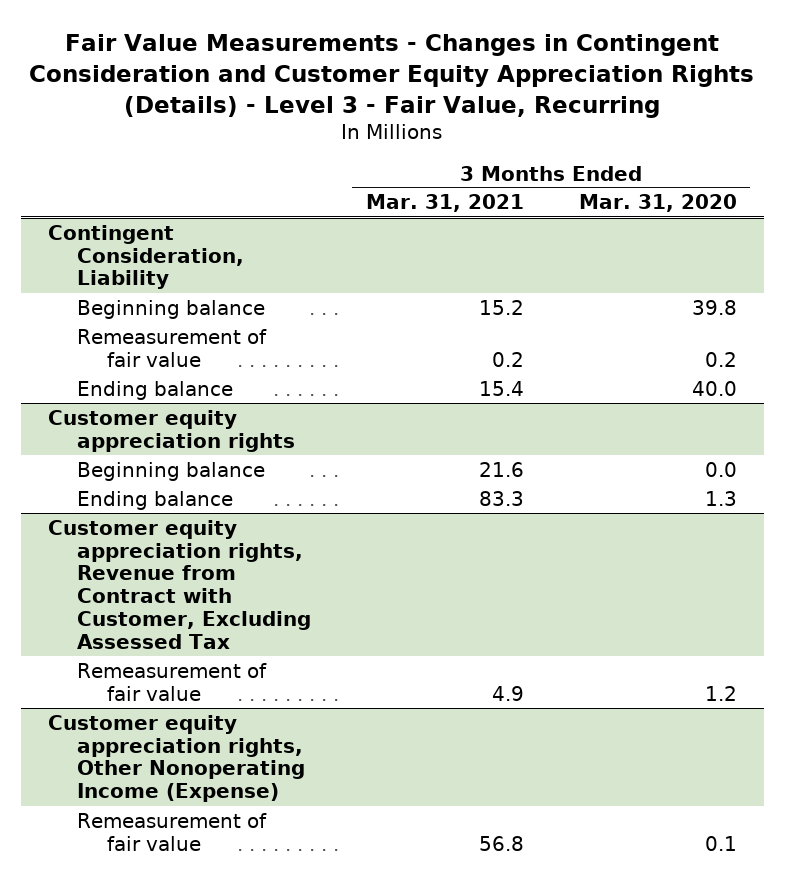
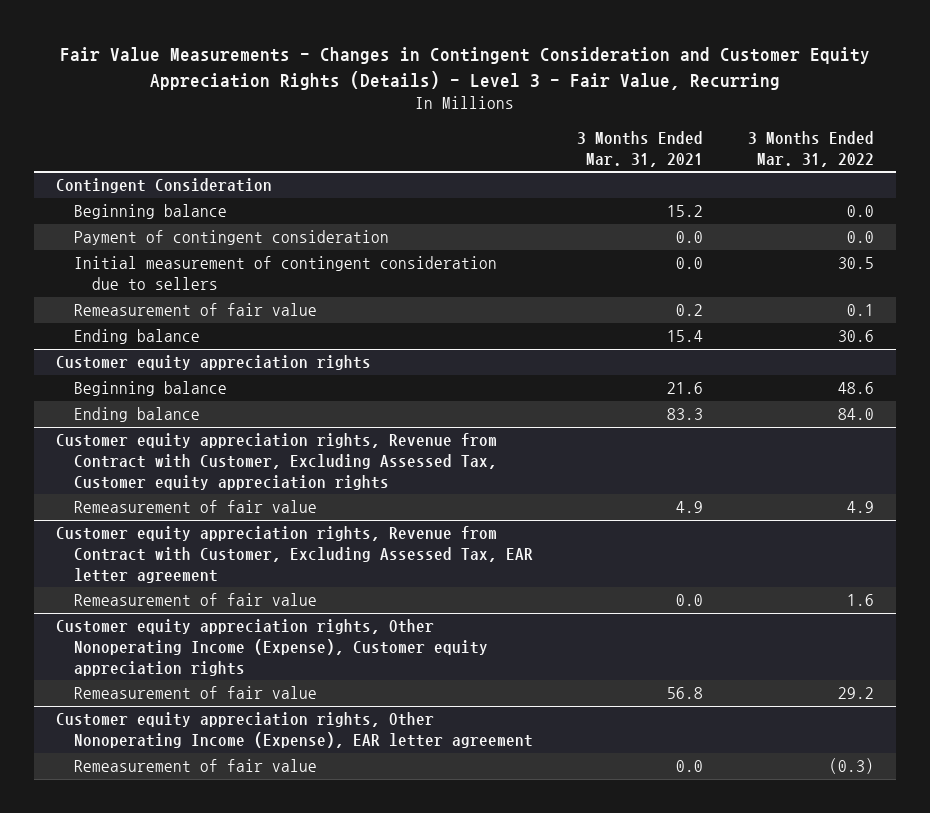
[578,194,737,213] Mar. 31, 2020 -> none
none -> [747,131,874,167] 3 Months Ended Mar. 31, 2022
[47,224,245,290] Contingent Consideration, Liability -> [56,178,273,194] Contingent Consideration
none -> [73,230,389,246] Payment of contingent consideration
none -> [73,256,497,291] Initial measurement of contingent consideration due to sellers
[47,519,312,650] Customer equity appreciation rights, Revenue from Contract with Customer, Excluding Assessed Tax -> [56,433,498,490] Customer equity appreciation rights, Revenue from Contract with Customer, Excluding Assessed Tax, Customer equity appreciation rights
none -> [56,526,533,583] Customer equity appreciation rights, Revenue from Contract with Customer, Excluding Assessed Tax, EAR letter agreement
none -> [73,593,317,607] Remeasurement of fair value
[47,714,306,803] Customer equity appreciation rights, Other Nonoperating Income (Expense) -> [56,619,488,676] Customer equity appreciation rights, Other Nonoperating Income (Expense), Customer equity appreciation rights
none -> [56,712,533,749] Customer equity appreciation rights, Other Nonoperating Income (Expense), EAR letter agreement
none -> [73,759,317,773] Remeasurement of fair value

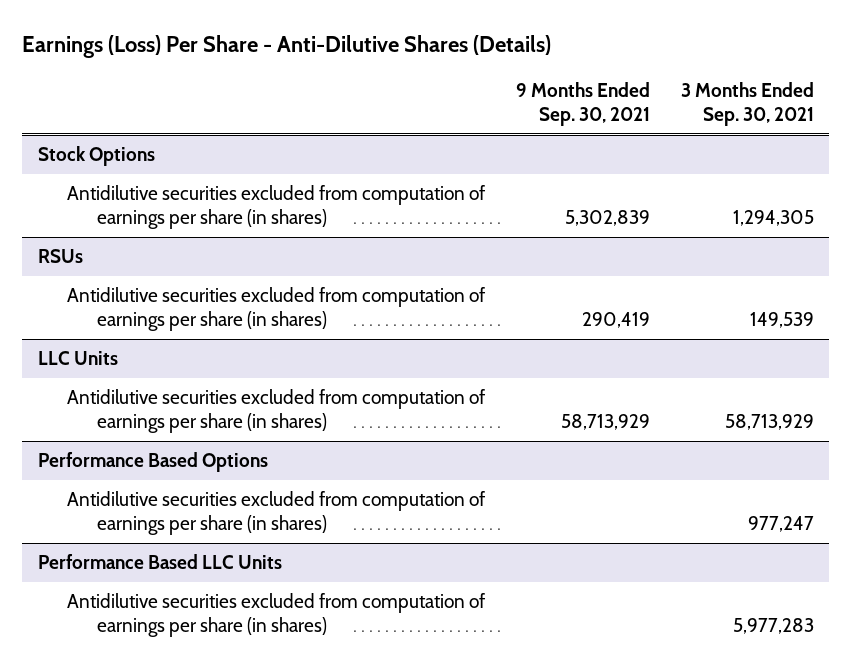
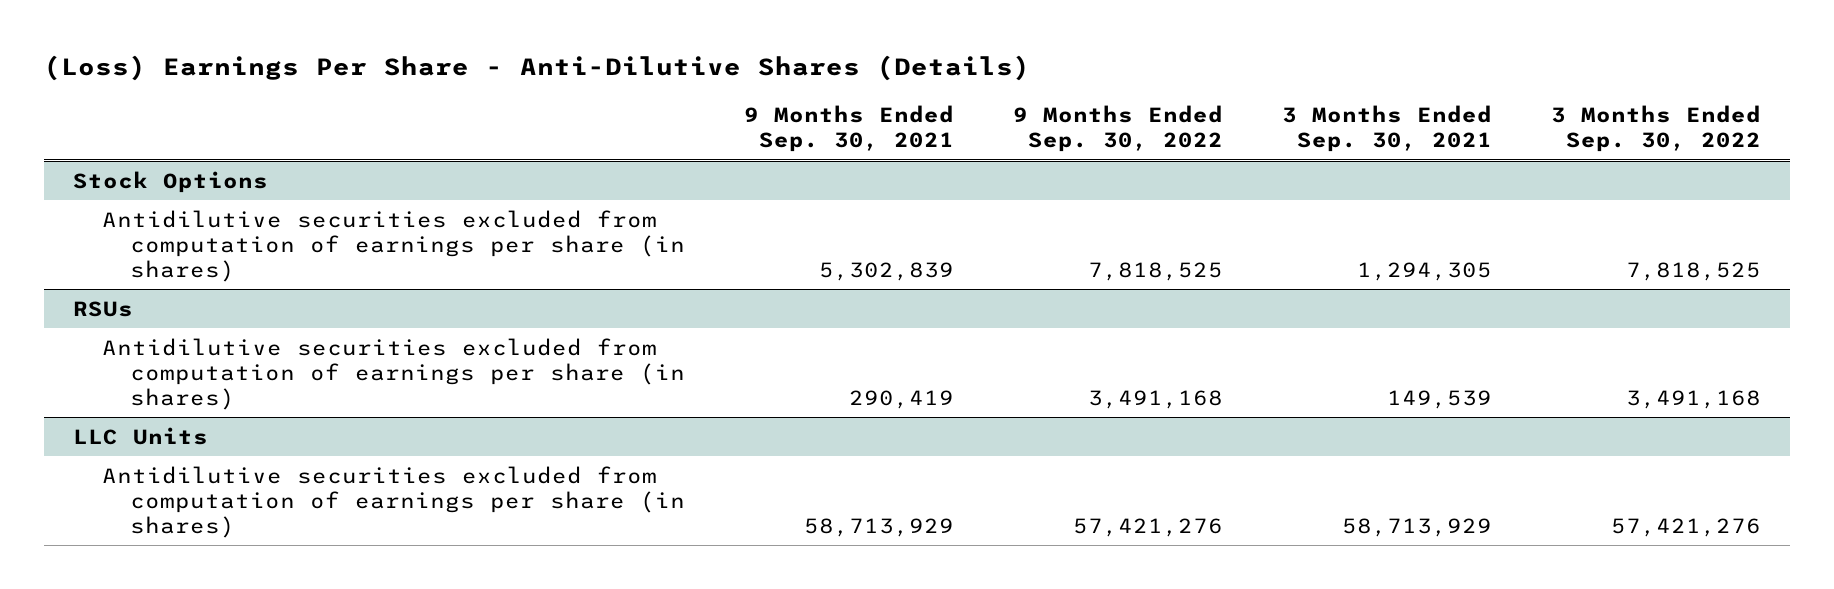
[22,35,552,59] Earnings (Loss) Per Share - Anti-Dilutive Shares (Details) -> [43,55,1030,82] (Loss) Earnings Per Share - Anti-Dilutive Shares (Details)
none -> [1012,105,1223,153] 9 Months Ended Sep. 30, 2022
none -> [1550,105,1761,153] 3 Months Ended Sep. 30, 2022
[37,452,268,473] Performance Based Options -> none
[67,491,487,535] Antidilutive securities excluded from computation of earnings per share (in shares) -> none
[37,554,282,570] Performance Based LLC Units -> none
[67,593,487,637] Antidilutive securities excluded from computation of earnings per share (in shares) -> none

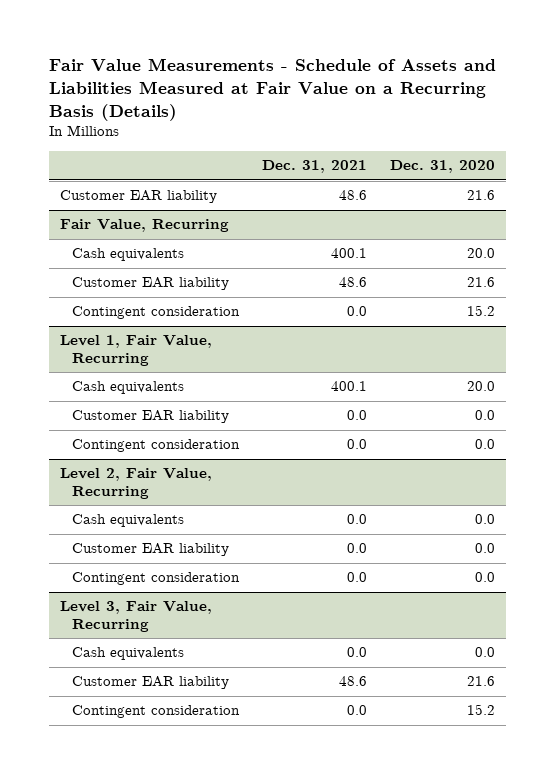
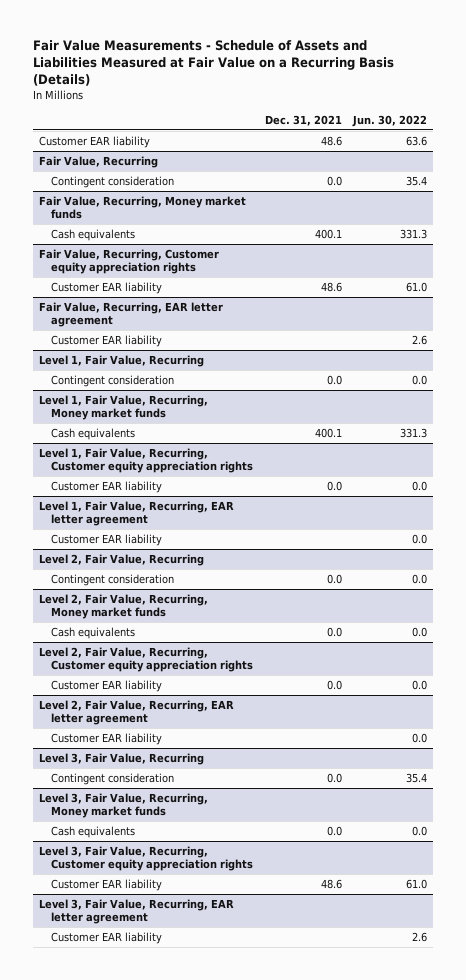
[389,160,495,174] Dec. 31, 2020 -> none
none -> [352,114,428,127] Jun. 30, 2022
[72,306,241,320] Contingent consideration -> [50,175,174,188] Contingent consideration
none -> [38,195,246,220] Fair Value, Recurring, Money market funds
none -> [38,248,219,275] Fair Value, Recurring, Customer equity appreciation rights
none -> [38,301,223,328] Fair Value, Recurring, EAR letter agreement
none -> [50,334,162,347] Customer EAR liability
[72,439,241,453] Contingent consideration -> [50,374,174,387] Contingent consideration
none -> [38,394,208,421] Level 1, Fair Value, Recurring, Money market funds
none -> [38,447,253,474] Level 1, Fair Value, Recurring, Customer equity appreciation rights
none -> [38,500,234,527] Level 1, Fair Value, Recurring, EAR letter agreement
none -> [50,533,162,546] Customer EAR liability
[72,572,241,586] Contingent consideration -> [50,573,174,586] Contingent consideration
none -> [38,593,208,620] Level 2, Fair Value, Recurring, Money market funds
none -> [38,646,253,673] Level 2, Fair Value, Recurring, Customer equity appreciation rights
none -> [38,699,234,726] Level 2, Fair Value, Recurring, EAR letter agreement
none -> [50,732,162,745] Customer EAR liability
[72,705,241,719] Contingent consideration -> [50,772,174,785] Contingent consideration
none -> [38,792,208,819] Level 3, Fair Value, Recurring, Money market funds
none -> [38,845,253,872] Level 3, Fair Value, Recurring, Customer equity appreciation rights
none -> [38,898,234,925] Level 3, Fair Value, Recurring, EAR letter agreement
none -> [50,931,162,944] Customer EAR liability

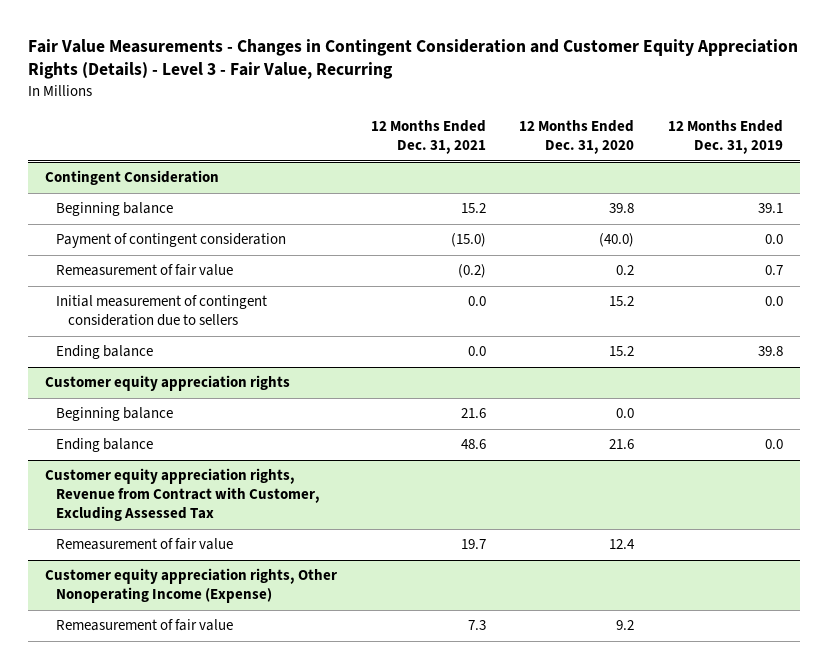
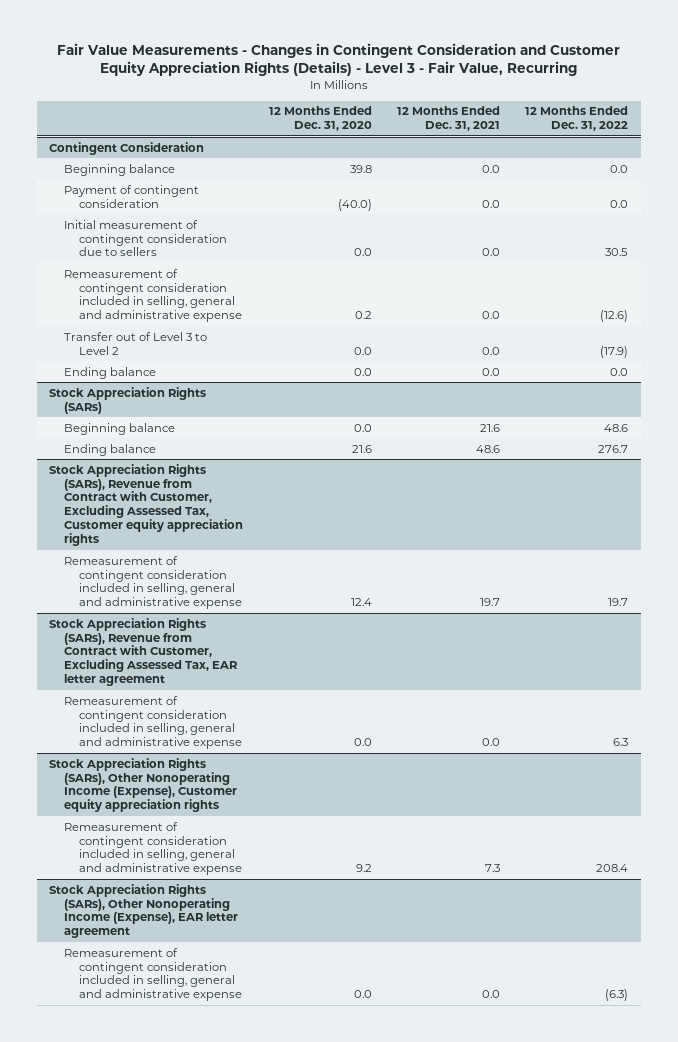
[667,120,783,155] 12 Months Ended Dec. 31, 2019 -> none
none -> [525,106,629,132] 12 Months Ended Dec. 31, 2022
[56,264,234,277] Remeasurement of fair value -> none
[460,203,486,214] 15.2 -> [481,164,500,173] 0.0
[450,233,486,248] (15.0) -> [481,199,500,208] 0.0
[609,296,635,307] 15.2 -> [353,248,372,257] 0.0
none -> [64,268,242,323] Remeasurement of contingent consideration included in selling, general and administrative expense
none -> [64,331,208,355] Transfer out of Level 3 to Level 2
[609,346,635,357] 15.2 -> [353,367,372,376] 0.0
[45,375,291,392] Customer equity appreciation rights -> [49,386,207,414] Stock Appreciation Rights (SARs)
[45,468,321,522] Customer equity appreciation rights, Revenue from Contract with Customer, Excluding Assessed Tax -> [49,463,244,547] Stock Appreciation Rights (SARs), Revenue from Contract with Customer, Excluding Assessed Tax, Customer equity appreciation rights
[56,538,234,551] Remeasurement of fair value -> [64,555,242,610] Remeasurement of contingent consideration included in selling, general and administrative expense
none -> [49,617,239,687] Stock Appreciation Rights (SARs), Revenue from Contract with Customer, Excluding Assessed Tax, EAR letter agreement
none -> [64,695,242,750] Remeasurement of contingent consideration included in selling, general and administrative expense
[45,568,338,604] Customer equity appreciation rights, Other Nonoperating Income (Expense) -> [49,757,238,813] Stock Appreciation Rights (SARs), Other Nonoperating Income (Expense), Customer equity appreciation rights
[56,619,234,632] Remeasurement of fair value -> [64,821,242,876] Remeasurement of contingent consideration included in selling, general and administrative expense
none -> [49,883,239,939] Stock Appreciation Rights (SARs), Other Nonoperating Income (Expense), EAR letter agreement
none -> [64,947,242,1002] Remeasurement of contingent consideration included in selling, general and administrative expense

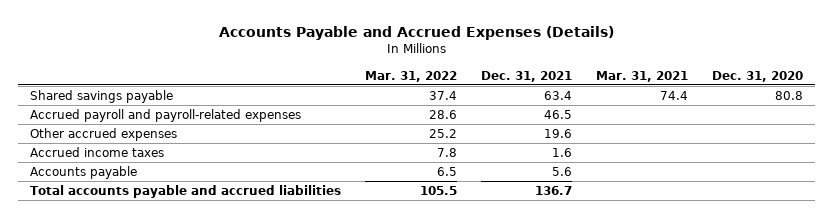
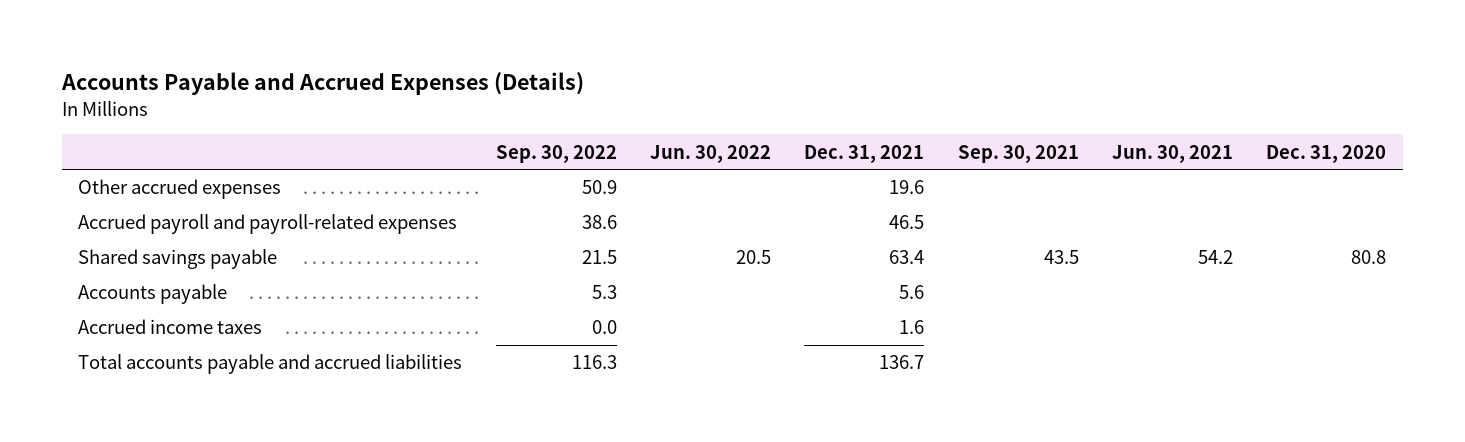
[365,70,458,82] Mar. 31, 2022 -> none
[596,70,689,82] Mar. 31, 2021 -> none
none -> [495,144,617,163] Sep. 30, 2022
none -> [649,144,771,163] Jun. 30, 2022
none -> [957,144,1079,163] Sep. 30, 2021
none -> [1111,144,1233,163] Jun. 30, 2021
[30,109,302,123] Accrued payroll and payroll-related expenses -> [78,214,458,235] Accrued payroll and payroll-related expenses
[30,90,174,104] Shared savings payable -> [78,249,278,270] Shared savings payable
[30,147,165,158] Accrued income taxes -> [78,319,263,335] Accrued income taxes

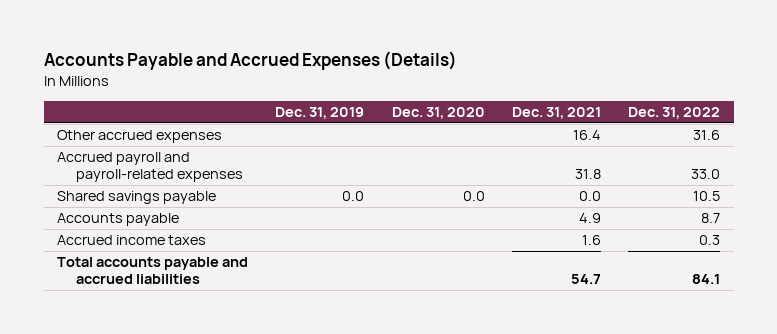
[495,144,617,163] Sep. 30, 2022 -> none
[649,144,771,163] Jun. 30, 2022 -> none
[957,144,1079,163] Sep. 30, 2021 -> none
[1111,144,1233,163] Jun. 30, 2021 -> none
none -> [275,107,365,120] Dec. 31, 2019
none -> [628,107,721,120] Dec. 31, 2022
[889,180,925,195] 19.6 -> [572,130,601,141] 16.4
[889,215,925,230] 46.5 -> [574,169,601,180] 31.8
[889,250,925,265] 63.4 -> [578,191,601,202] 0.0
[1351,250,1387,265] 80.8 -> [462,191,485,202] 0.0
[899,285,925,300] 5.6 -> [578,213,601,224] 4.9
[879,355,925,370] 136.7 -> [570,274,601,285] 54.7

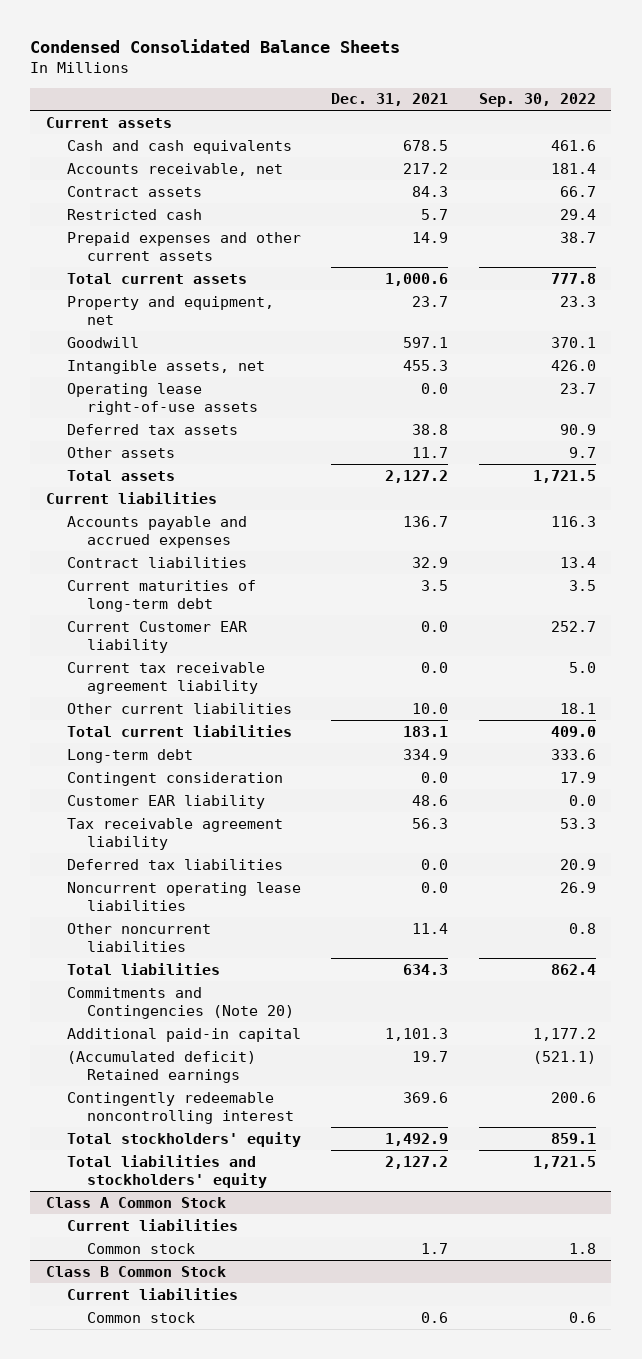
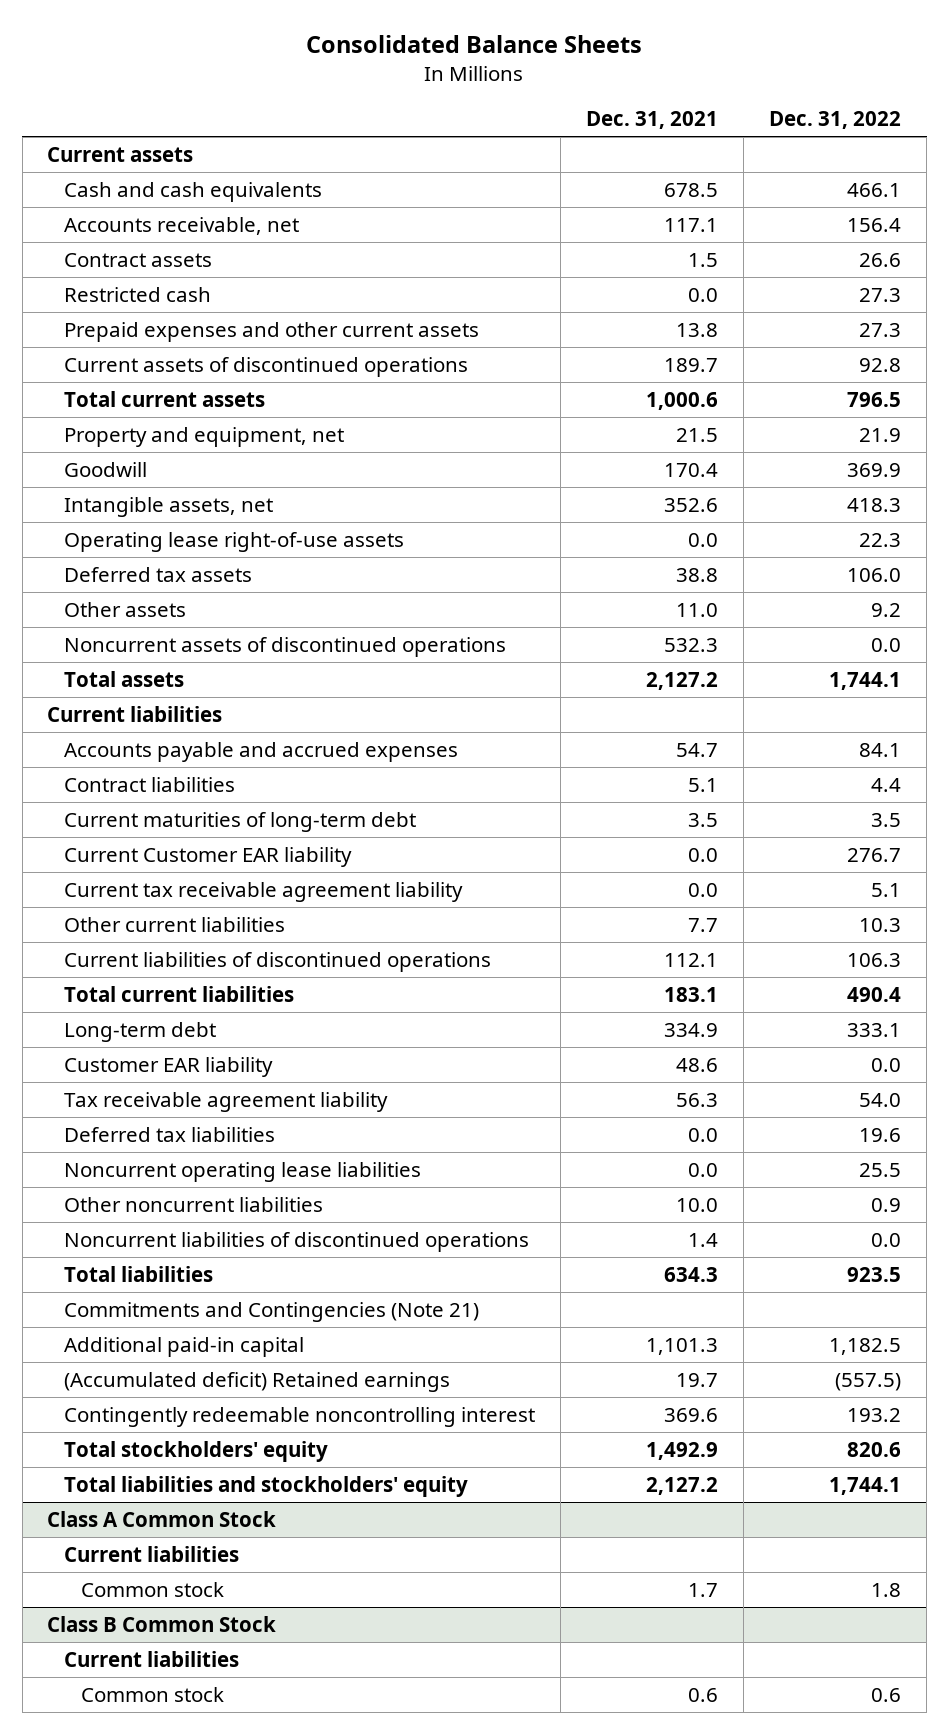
[30,39,401,54] Condensed Consolidated Balance Sheets -> [306,35,643,54] Consolidated Balance Sheets
[479,93,597,108] Sep. 30, 2022 -> none
none -> [769,111,902,130] Dec. 31, 2022
[403,162,449,174] 217.2 -> [664,217,719,232] 117.1
[412,185,449,197] 84.3 -> [688,252,719,267] 1.5
[421,208,449,220] 5.7 -> [688,287,719,302] 0.0
[412,231,449,243] 14.9 -> [676,322,719,337] 13.8
none -> [64,356,469,377] Current assets of discontinued operations
[412,295,449,307] 23.7 -> [676,427,719,442] 21.5
[403,336,449,348] 597.1 -> [664,462,719,477] 170.4
[403,359,449,371] 455.3 -> [664,497,719,512] 352.6
[412,446,449,458] 11.7 -> [676,602,719,617] 11.0
none -> [64,636,507,657] Noncurrent assets of discontinued operations
[403,515,449,527] 136.7 -> [676,742,719,757] 54.7
[412,556,449,568] 32.9 -> [688,777,719,792] 5.1
[412,702,449,714] 10.0 -> [688,917,719,932] 7.7
none -> [64,951,492,972] Current liabilities of discontinued operations
[66,771,283,786] Contingent consideration -> none
[412,922,449,934] 11.4 -> [676,1197,719,1212] 10.0
none -> [64,1231,530,1252] Noncurrent liabilities of discontinued operations
[66,986,295,1019] Commitments and Contingencies (Note 20) -> [64,1301,480,1322] Commitments and Contingencies (Note 21)

